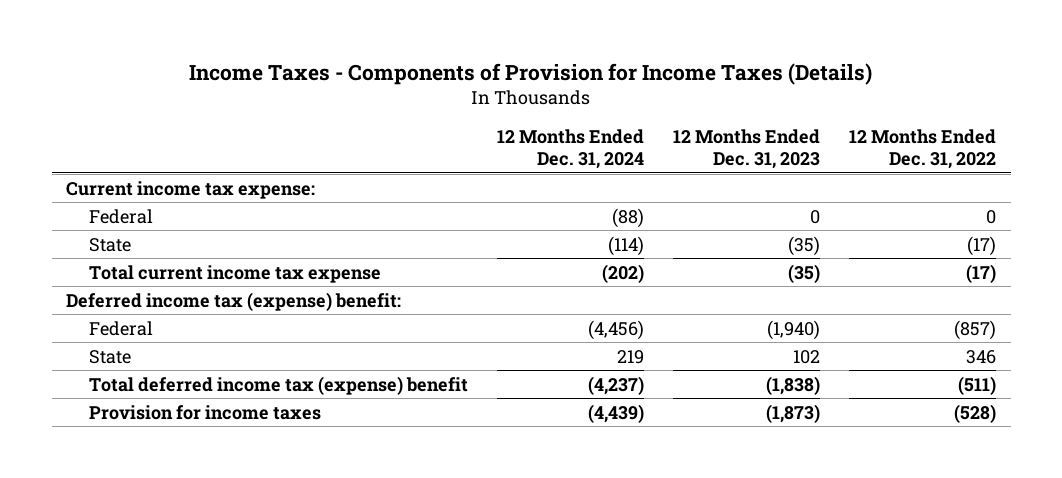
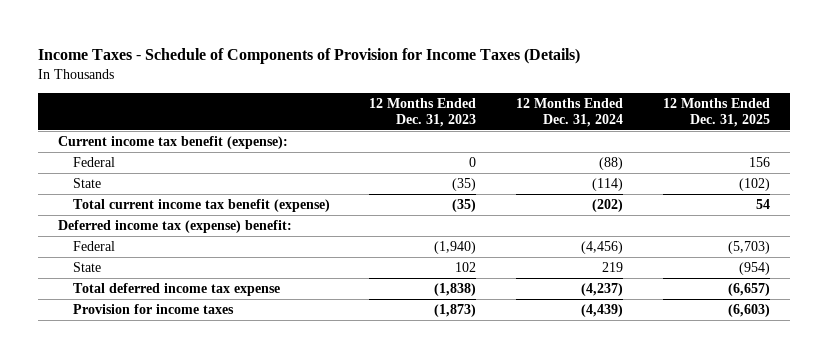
[189,62,873,85] Income Taxes - Components of Provision for Income Taxes (Details) -> [38,47,581,64] Income Taxes - Schedule of Components of Provision for Income Taxes (Details)
[849,129,997,170] 12 Months Ended Dec. 31, 2022 -> none
none -> [662,97,770,127] 12 Months Ended Dec. 31, 2025
[66,180,316,199] Current income tax expense: -> [58,136,289,150] Current income tax benefit (expense):
[89,264,382,283] Total current income tax expense -> [72,199,330,213] Total current income tax benefit (expense)
[89,375,469,395] Total deferred income tax (expense) benefit -> [72,283,280,297] Total deferred income tax expense

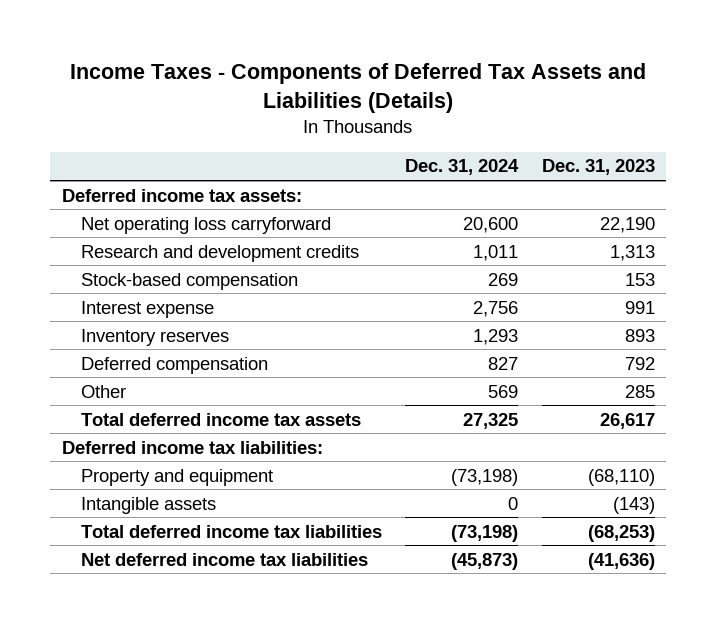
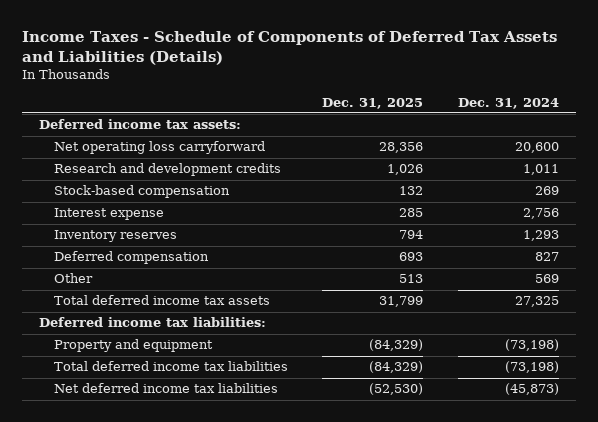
[70,63,647,114] Income Taxes - Components of Deferred Tax Assets and Liabilities (Details) -> [22,30,558,65] Income Taxes - Schedule of Components of Deferred Tax Assets and Liabilities (Details)
[541,159,655,176] Dec. 31, 2023 -> none
none -> [322,97,424,109] Dec. 31, 2025
[81,496,217,514] Intangible assets -> none

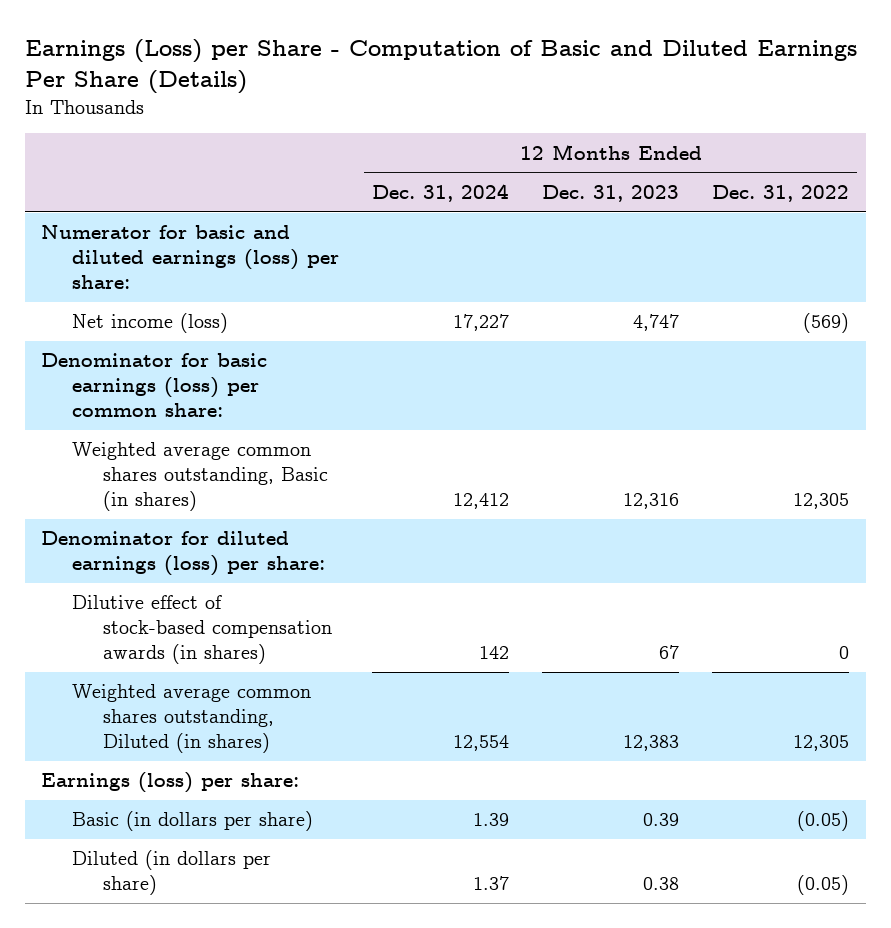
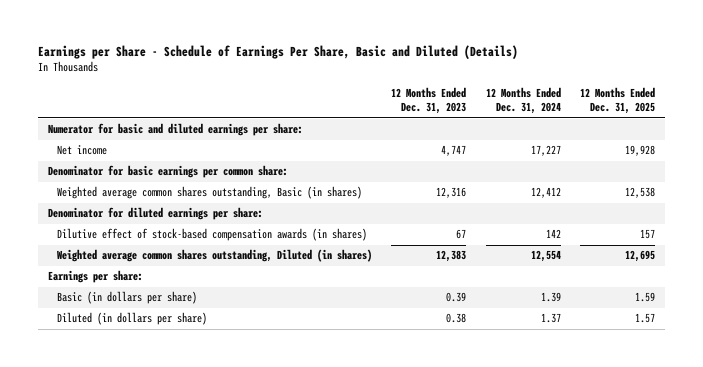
[24,38,857,94] Earnings (Loss) per Share - Computation of Basic and Diluted Earnings Per Share (Details) -> [37,44,518,59] Earnings per Share - Schedule of Earnings Per Share, Basic and Diluted (Details)
[712,184,850,202] Dec. 31, 2022 -> none
none -> [580,87,656,115] 12 Months Ended Dec. 31, 2025
[41,225,340,290] Numerator for basic and diluted earnings (loss) per share: -> [47,123,303,137] Numerator for basic and diluted earnings per share:
[72,313,229,334] Net income (loss) -> [56,145,107,156] Net income
[41,353,268,418] Denominator for basic earnings (loss) per common share: -> [47,165,288,179] Denominator for basic earnings per common share:
[41,531,326,577] Denominator for diluted earnings (loss) per share: -> [47,207,263,221] Denominator for diluted earnings per share:
[41,772,300,794] Earnings (loss) per share: -> [47,270,143,284] Earnings per share:

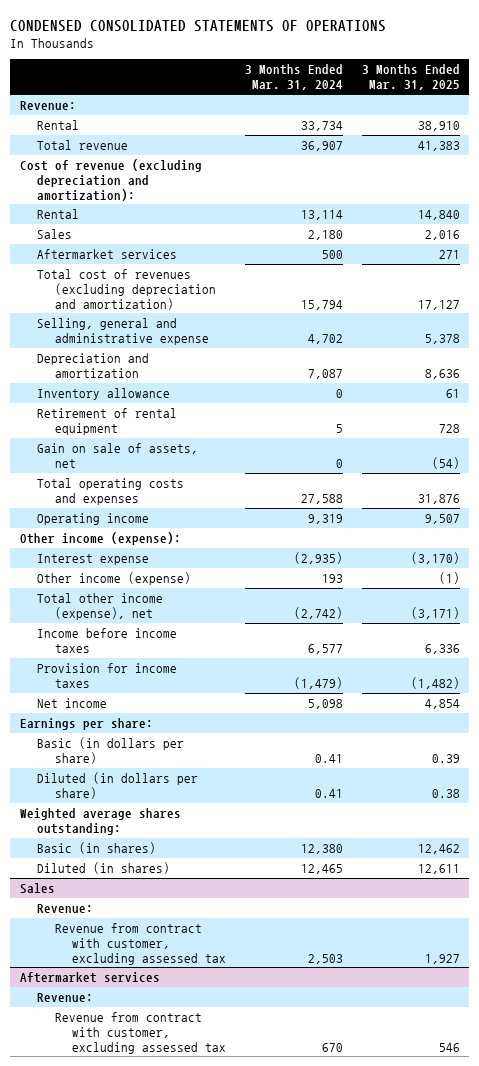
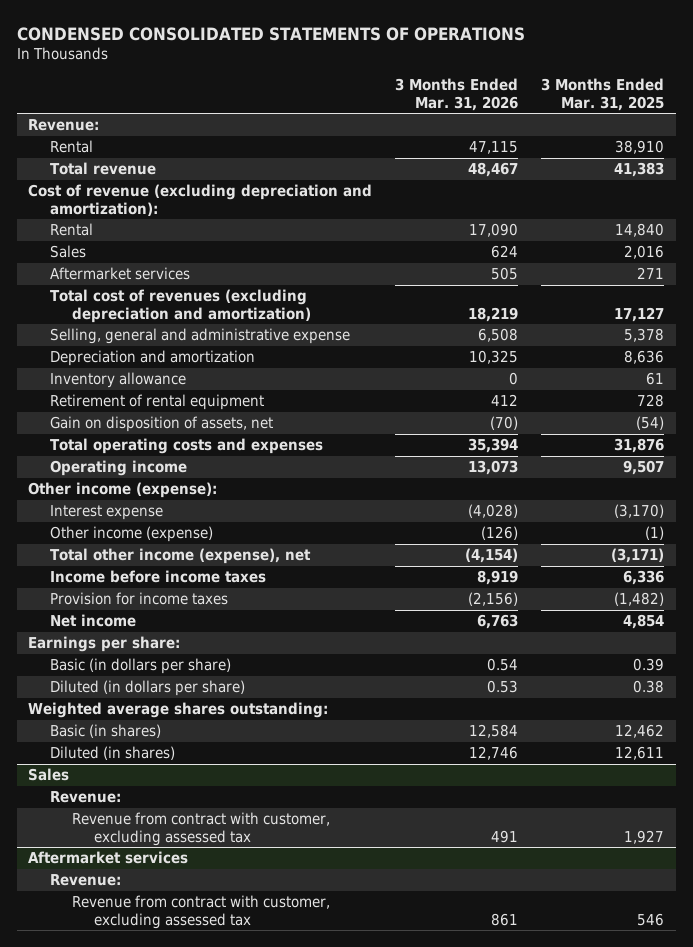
[244,64,343,91] 3 Months Ended Mar. 31, 2024 -> none
none -> [395,78,519,111] 3 Months Ended Mar. 31, 2026
[37,443,199,468] Gain on sale of assets, net -> [50,416,274,433] Gain on disposition of assets, net

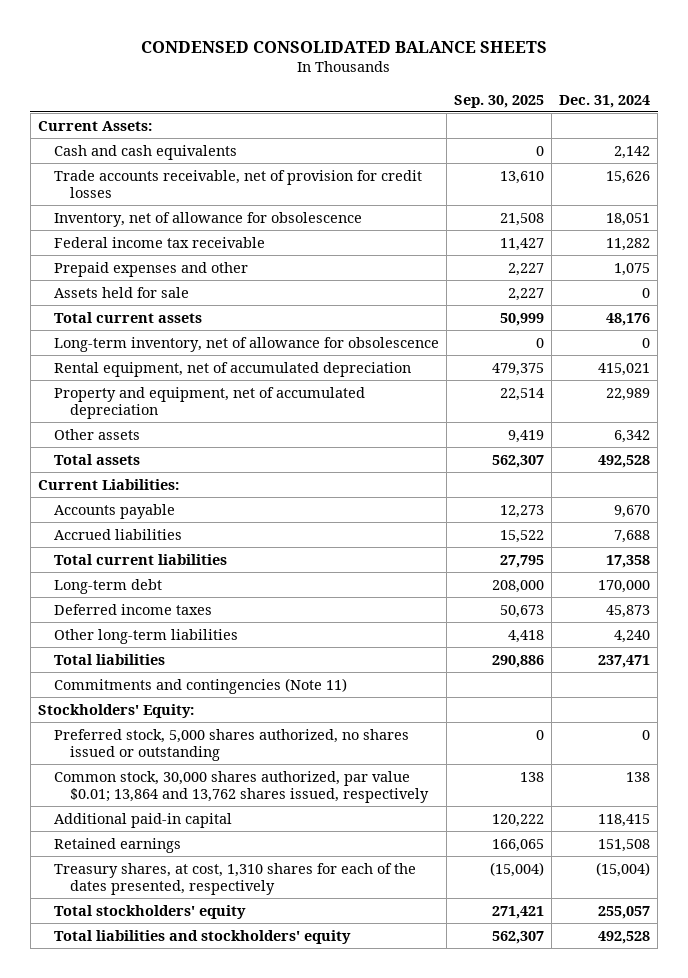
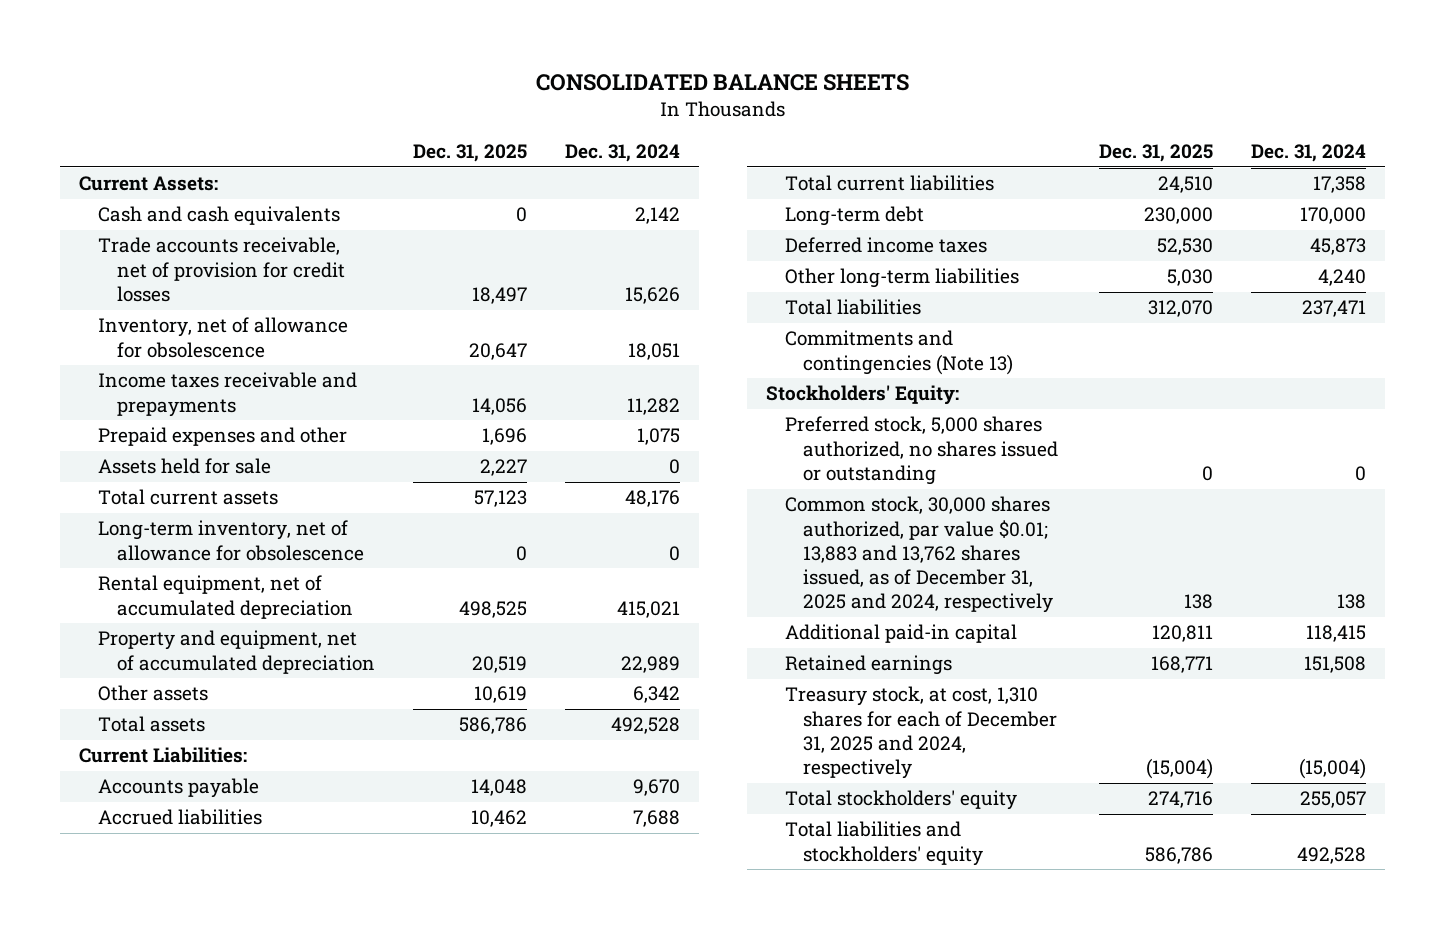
[140,40,547,53] CONDENSED CONSOLIDATED BALANCE SHEETS -> [535,74,909,92] CONSOLIDATED BALANCE SHEETS
[453,94,544,108] Sep. 30, 2025 -> none
none -> [412,143,527,162] Dec. 31, 2025
[53,236,265,248] Federal income tax receivable -> [98,372,358,417] Income taxes receivable and prepayments
[53,677,347,694] Commitments and contingencies (Note 11) -> [784,330,1014,375] Commitments and contingencies (Note 13)
[53,770,429,803] Common stock, 30,000 shares authorized, par value $0.01; 13,864 and 13,762 shares issued, respectively -> [784,496,1054,614] Common stock, 30,000 shares authorized, par value $0.01; 13,883 and 13,762 shares issued, as of December 31, 2025 and 2024, respectively
[53,862,416,895] Treasury shares, at cost, 1,310 shares for each of the dates presented, respectively -> [784,686,1058,780] Treasury stock, at cost, 1,310 shares for each of December 31, 2025 and 2024, respectively

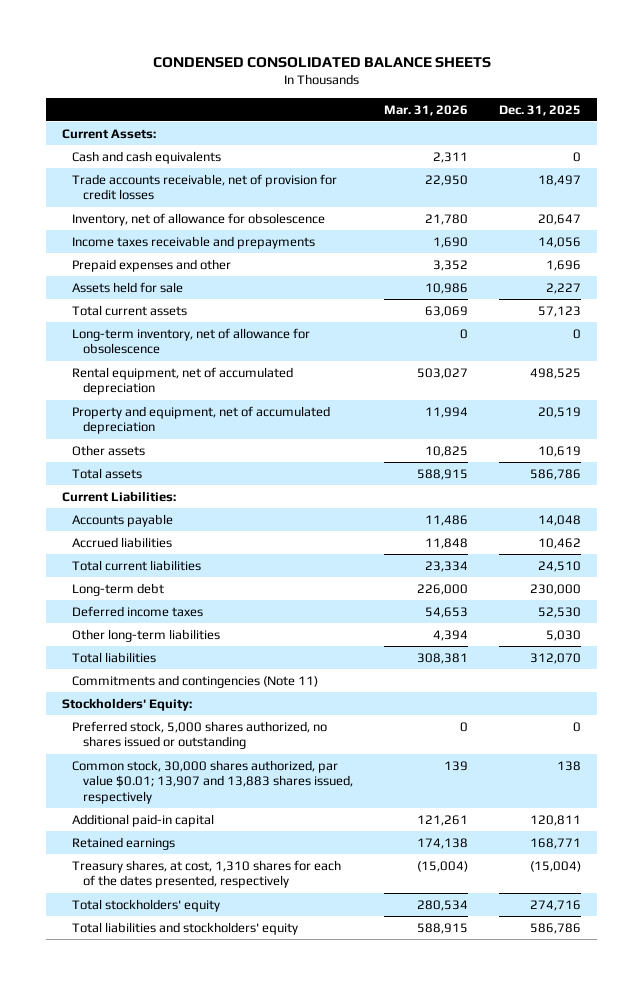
[535,74,909,92] CONSOLIDATED BALANCE SHEETS -> [152,56,491,68] CONDENSED CONSOLIDATED BALANCE SHEETS
[564,143,680,162] Dec. 31, 2024 -> none
none -> [384,104,469,116] Mar. 31, 2026
[784,330,1014,375] Commitments and contingencies (Note 13) -> [72,674,319,688] Commitments and contingencies (Note 11)
[784,496,1054,614] Common stock, 30,000 shares authorized, par value $0.01; 13,883 and 13,762 shares issued, as of December 31, 2025 and 2024, respectively -> [72,759,353,804] Common stock, 30,000 shares authorized, par value $0.01; 13,907 and 13,883 shares issued, respectively
[784,686,1058,780] Treasury stock, at cost, 1,310 shares for each of December 31, 2025 and 2024, respectively -> [72,859,342,889] Treasury shares, at cost, 1,310 shares for each of the dates presented, respectively

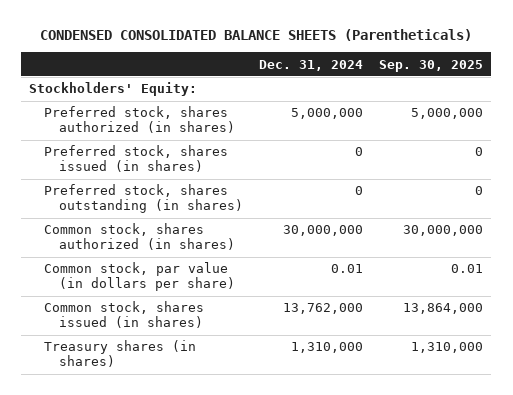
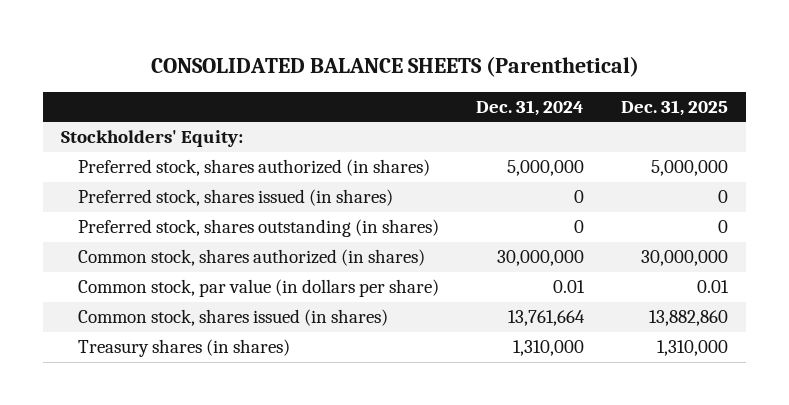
[40,29,473,42] CONDENSED CONSOLIDATED BALANCE SHEETS (Parentheticals) -> [150,55,639,77] CONSOLIDATED BALANCE SHEETS (Parenthetical)
[379,59,484,72] Sep. 30, 2025 -> none
none -> [620,100,728,117] Dec. 31, 2025
[283,303,364,315] 13,762,000 -> [508,310,586,327] 13,761,664

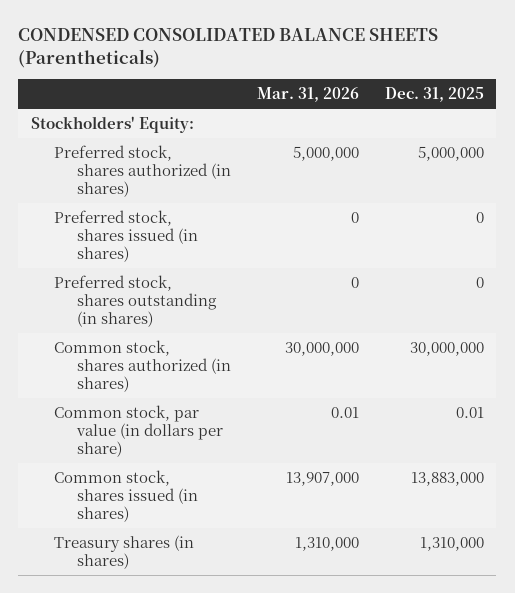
[150,55,639,77] CONSOLIDATED BALANCE SHEETS (Parenthetical) -> [18,28,439,69] CONDENSED CONSOLIDATED BALANCE SHEETS (Parentheticals)
[476,100,585,117] Dec. 31, 2024 -> none
none -> [256,86,359,102] Mar. 31, 2026
[648,310,728,327] 13,882,860 -> [410,472,484,487] 13,883,000

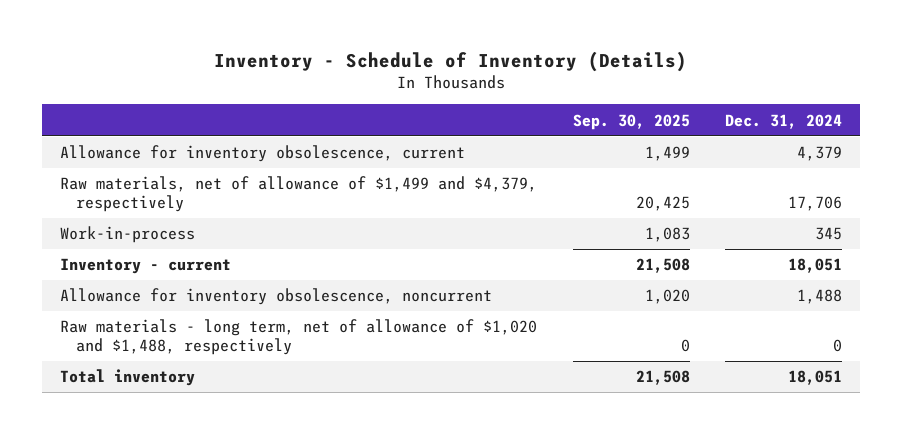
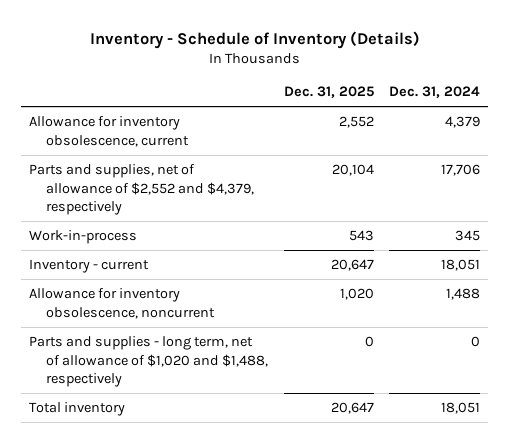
[572,113,690,130] Sep. 30, 2025 -> none
none -> [283,86,374,99] Dec. 31, 2025
[59,176,537,213] Raw materials, net of allowance of $1,499 and $4,379, respectively -> [28,163,255,216] Parts and supplies, net of allowance of $2,552 and $4,379, respectively
[59,319,537,356] Raw materials - long term, net of allowance of $1,020 and $1,488, respectively -> [28,335,269,388] Parts and supplies - long term, net of allowance of $1,020 and $1,488, respectively

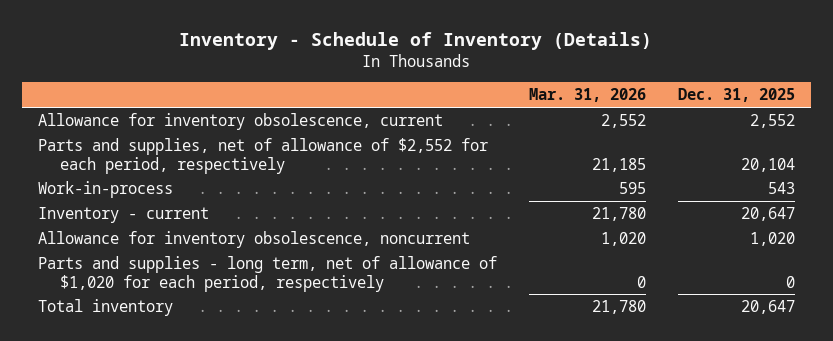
[389,86,481,99] Dec. 31, 2024 -> none
none -> [528,88,646,103] Mar. 31, 2026
[28,163,255,216] Parts and supplies, net of allowance of $2,552 and $4,379, respectively -> [37,138,488,174] Parts and supplies, net of allowance of $2,552 for each period, respectively
[28,335,269,388] Parts and supplies - long term, net of allowance of $1,020 and $1,488, respectively -> [37,256,497,292] Parts and supplies - long term, net of allowance of $1,020 for each period, respectively

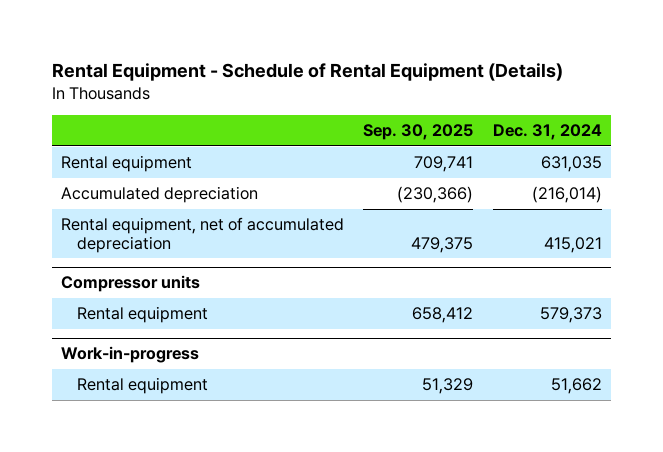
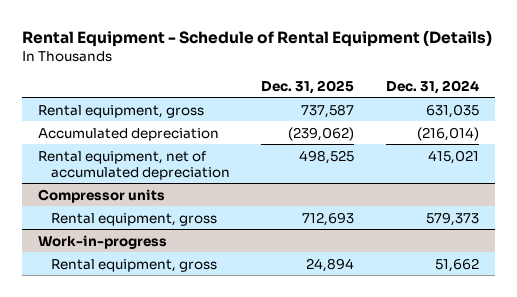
[363,124,474,141] Sep. 30, 2025 -> none
none -> [261,79,355,94] Dec. 31, 2025
[61,155,193,173] Rental equipment -> [37,104,204,118] Rental equipment, gross
[76,306,208,324] Rental equipment -> [50,212,217,226] Rental equipment, gross
[76,377,208,395] Rental equipment -> [50,258,217,272] Rental equipment, gross

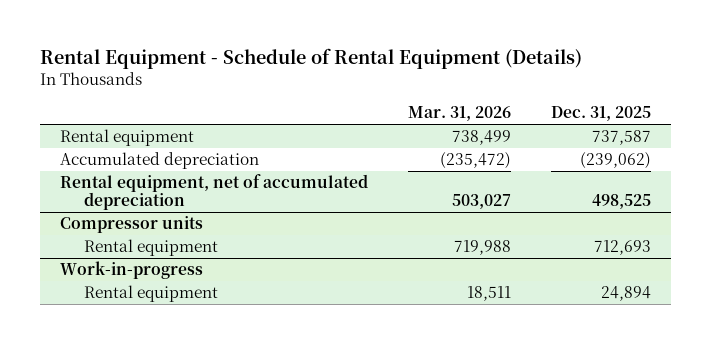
[385,79,479,94] Dec. 31, 2024 -> none
none -> [408,106,512,122] Mar. 31, 2026
[37,104,204,118] Rental equipment, gross -> [60,129,195,147] Rental equipment
[50,212,217,226] Rental equipment, gross -> [83,239,218,257] Rental equipment
[50,258,217,272] Rental equipment, gross -> [83,285,218,303] Rental equipment

